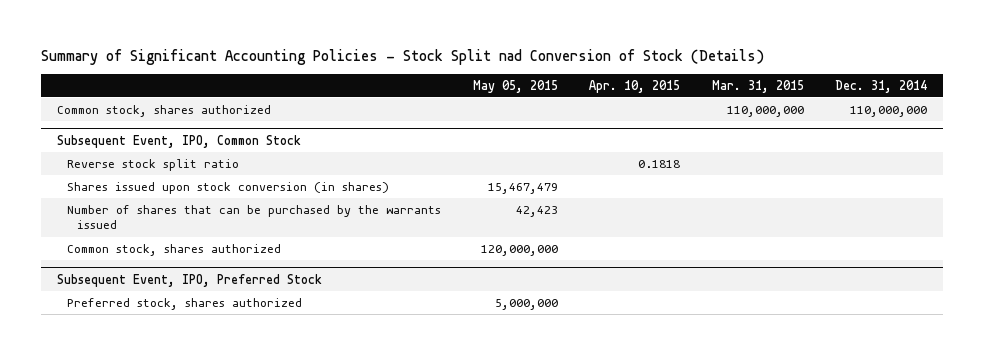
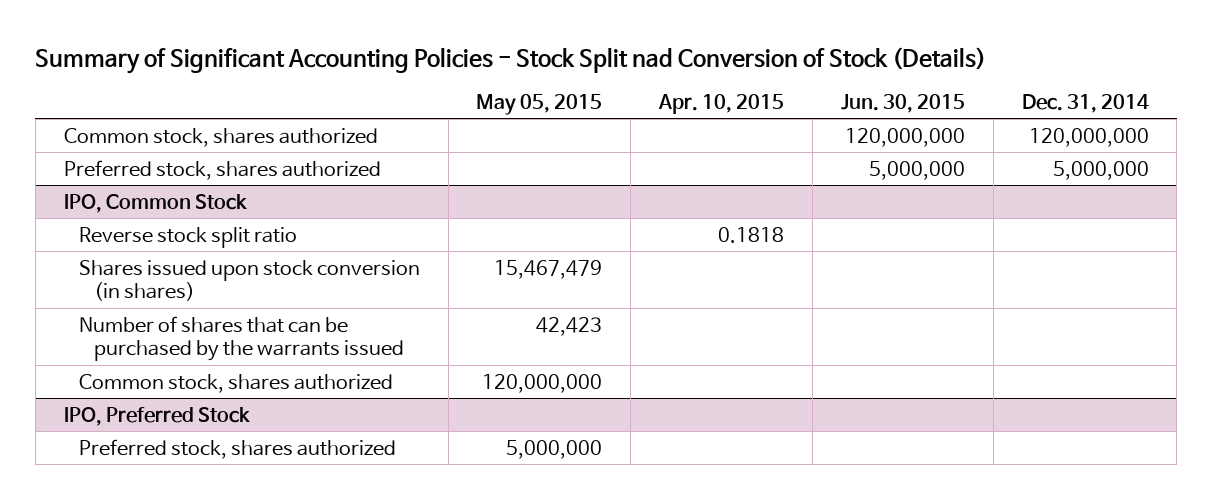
[711,79,804,93] Mar. 31, 2015 -> none
none -> [840,93,965,113] Jun. 30, 2015
[850,106,928,118] 110,000,000 -> [1028,127,1149,147] 120,000,000
none -> [63,159,381,180] Preferred stock, shares authorized
[56,134,301,148] Subsequent Event, IPO, Common Stock -> [63,193,247,213] IPO, Common Stock
[56,273,322,287] Subsequent Event, IPO, Preferred Stock -> [63,406,250,426] IPO, Preferred Stock

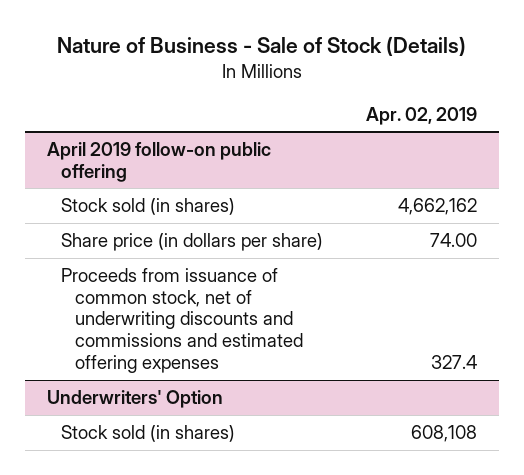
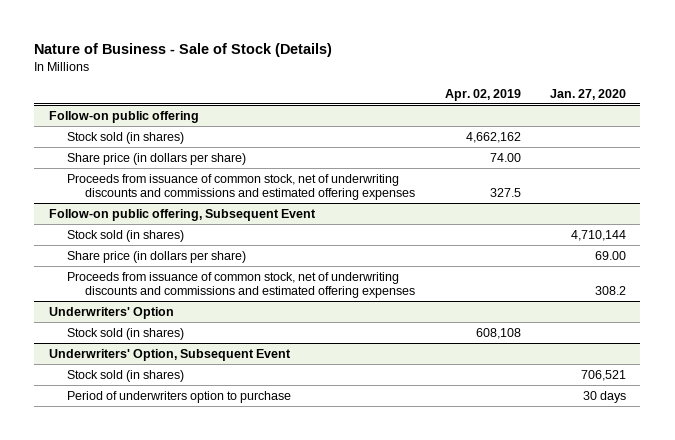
none -> [549,88,626,100] Jan. 27, 2020
[46,142,271,182] April 2019 follow-on public offering -> [49,110,200,123] Follow-on public offering
[430,354,477,369] 327.4 -> [489,188,521,198] 327.5
none -> [49,208,317,221] Follow-on public offering, Subsequent Event
none -> [67,229,185,242] Stock sold (in shares)
none -> [67,250,247,263] Share price (in dollars per share)
none -> [67,271,416,299] Proceeds from issuance of common stock, net of underwriting discounts and commissions and estimated offering expenses
none -> [49,348,292,361] Underwriters' Option, Subsequent Event
none -> [67,369,185,382] Stock sold (in shares)
none -> [67,390,292,403] Period of underwriters option to purchase

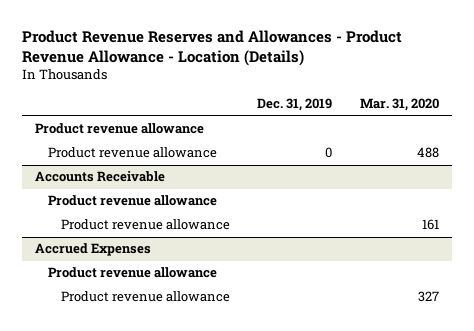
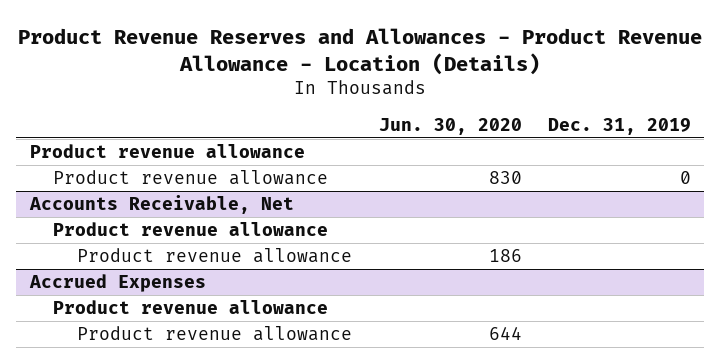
[359,98,439,112] Mar. 31, 2020 -> none
none -> [378,118,522,136] Jun. 30, 2020
[35,171,166,183] Accounts Receivable -> [28,195,294,215] Accounts Receivable, Net

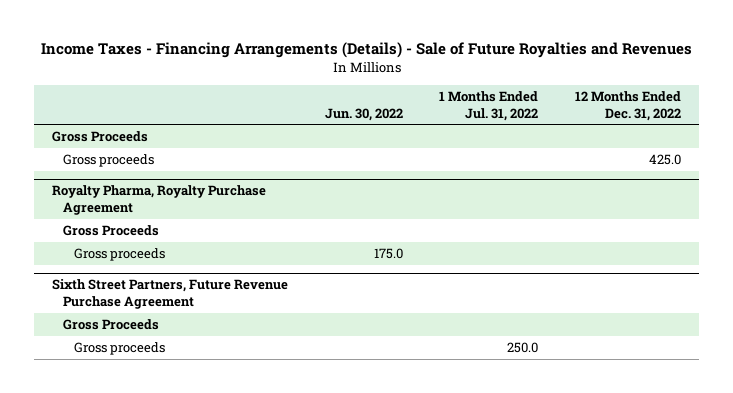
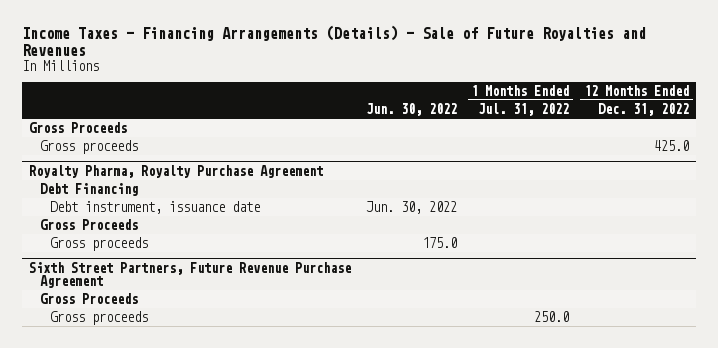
none -> [39,183,138,197] Debt Financing
none -> [49,201,260,215] Debt instrument, issuance date

